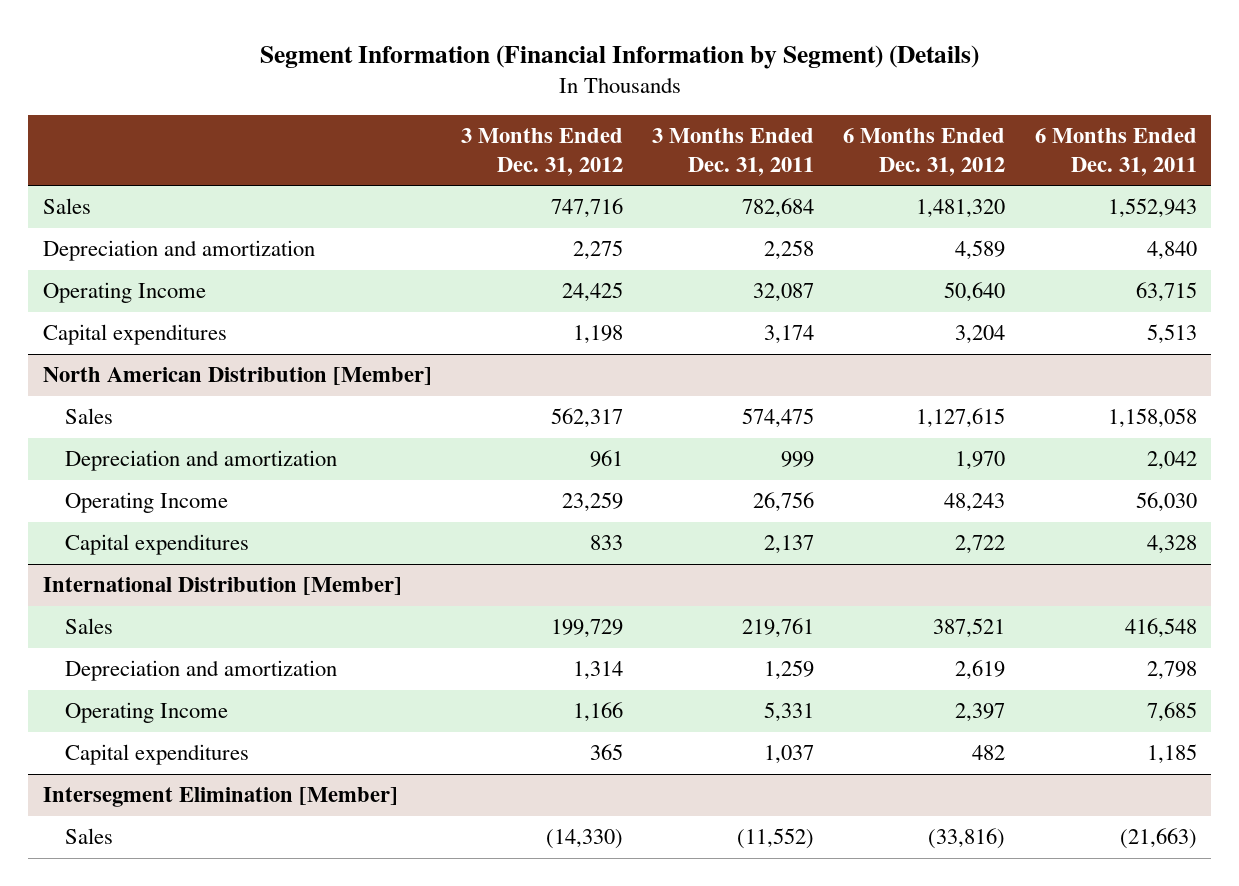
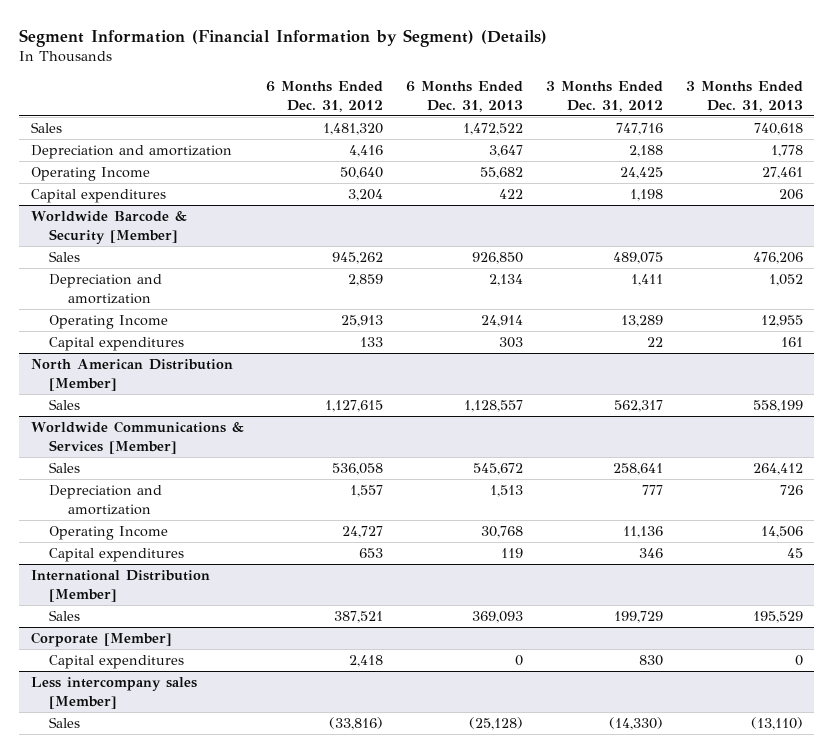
[652,128,815,176] 3 Months Ended Dec. 31, 2011 -> none
[1034,128,1197,176] 6 Months Ended Dec. 31, 2011 -> none
none -> [406,81,524,112] 6 Months Ended Dec. 31, 2013
none -> [685,81,803,112] 3 Months Ended Dec. 31, 2013
[572,240,623,261] 2,275 -> [628,144,663,157] 2,188
[955,240,1006,261] 4,589 -> [349,144,384,157] 4,416
none -> [30,210,187,244] Worldwide Barcode & Security [Member]
none -> [49,250,81,262] Sales
none -> [49,273,163,304] Depreciation and amortization
none -> [49,314,169,329] Operating Income
none -> [49,336,185,351] Capital expenditures
none -> [30,420,244,454] Worldwide Communications & Services [Member]
none -> [49,461,81,473] Sales
[589,450,623,468] 961 -> [641,484,663,495] 777
[955,451,1006,471] 1,970 -> [350,484,384,497] 1,557
[561,492,623,513] 23,259 -> [622,525,663,538] 11,136
[944,493,1006,513] 48,243 -> [342,525,384,538] 24,727
[589,535,623,551] 833 -> [638,547,663,558] 346
[955,535,1006,555] 2,722 -> [359,547,384,558] 653
[64,660,337,682] Depreciation and amortization -> none
[64,702,228,724] Operating Income -> none
[42,787,398,808] Intersegment Elimination [Member] -> none
none -> [30,631,172,647] Corporate [Member]
[589,744,623,761] 365 -> [638,654,663,666] 830
[972,745,1006,761] 482 -> [349,654,384,667] 2,418
none -> [30,676,197,709] Less intercompany sales [Member]

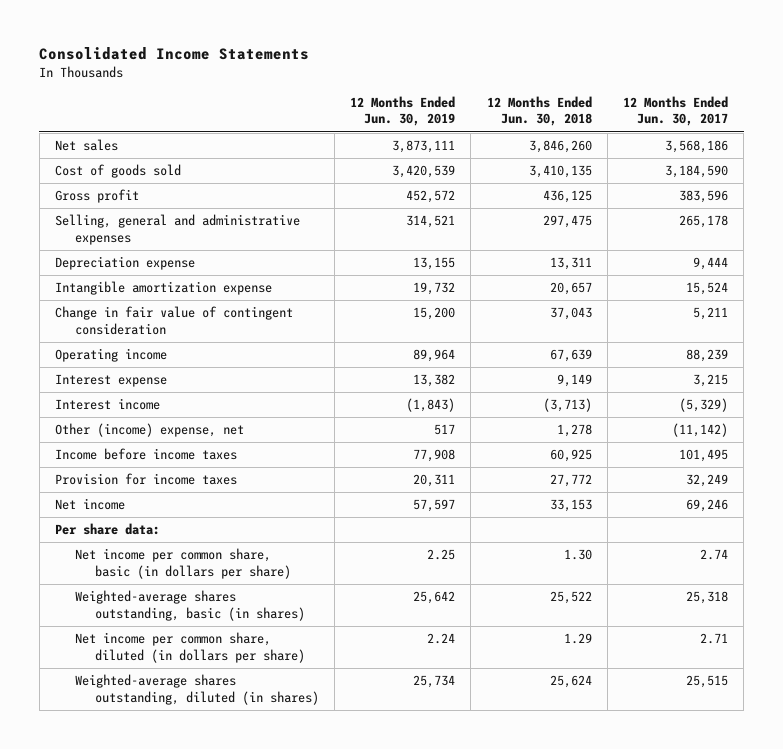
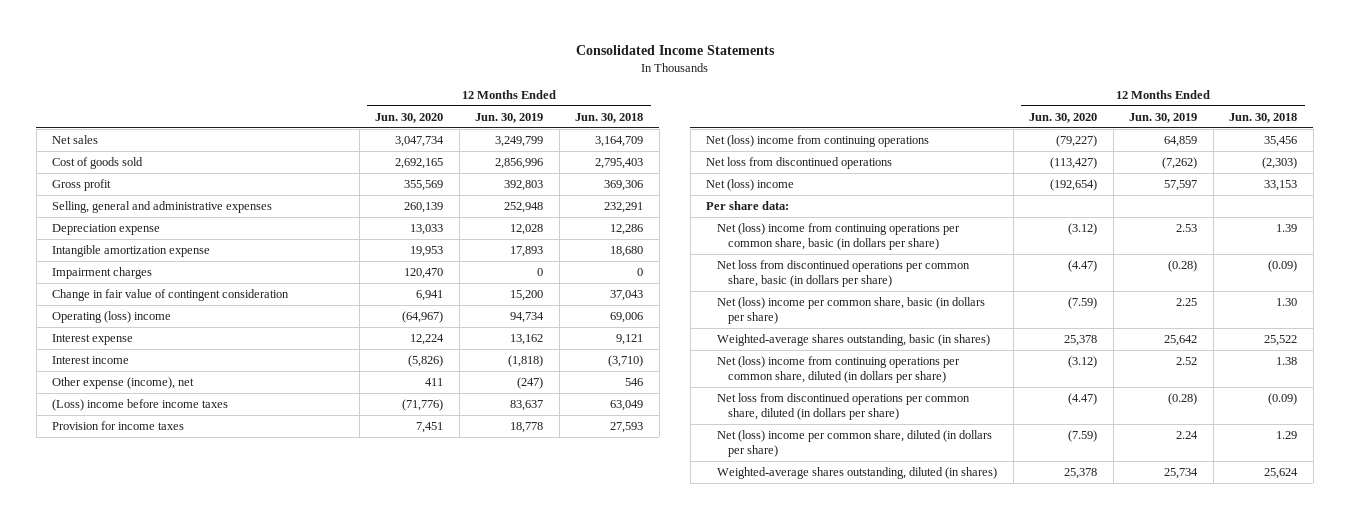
[623,95,729,127] 12 Months Ended Jun. 30, 2017 -> none
none -> [375,112,444,123] Jun. 30, 2020
[392,140,456,154] 3,873,111 -> [495,135,544,147] 3,249,799
[528,140,592,154] 3,846,260 -> [595,135,644,147] 3,164,709
[392,165,456,179] 3,420,539 -> [495,157,544,169] 2,856,996
[528,165,592,179] 3,410,135 -> [595,157,644,169] 2,795,403
[406,190,456,204] 452,572 -> [504,179,544,191] 392,803
[542,190,592,204] 436,125 -> [604,179,644,191] 369,306
[406,215,456,229] 314,521 -> [504,201,544,213] 252,948
[542,215,592,229] 297,475 -> [604,201,644,213] 232,291
[413,257,456,271] 13,155 -> [510,223,544,235] 12,028
[549,257,592,271] 13,311 -> [610,223,644,235] 12,286
[413,282,456,296] 19,732 -> [510,245,544,257] 17,893
[549,282,592,296] 20,657 -> [610,245,644,257] 18,680
none -> [52,266,153,279] Impairment charges
[55,348,168,363] Operating income -> [52,310,172,323] Operating (loss) income
[413,349,456,363] 89,964 -> [510,311,545,323] 94,734
[549,349,592,363] 67,639 -> [610,311,644,323] 69,006
[413,374,456,388] 13,382 -> [510,333,544,345] 13,162
[556,374,592,388] 9,149 -> [616,333,644,345] 9,121
[406,398,456,413] (1,843) -> [508,354,544,367] (1,818)
[542,398,592,413] (3,713) -> [608,354,644,367] (3,710)
[55,423,245,438] Other (income) expense, net -> [52,376,195,389] Other expense (income), net
[434,424,456,436] 517 -> [517,376,544,389] (247)
[556,424,592,438] 1,278 -> [625,377,644,386] 546
[55,448,238,461] Income before income taxes -> [52,398,229,411] (Loss) income before income taxes
[413,449,456,463] 77,908 -> [510,399,544,411] 83,637
[549,449,592,463] 60,925 -> [610,399,644,411] 63,049
[413,474,456,488] 20,311 -> [510,421,544,433] 18,778
[549,474,592,488] 27,772 -> [610,421,644,433] 27,593
none -> [706,134,930,147] Net (loss) income from continuing operations
none -> [706,156,893,169] Net loss from discontinued operations
[55,498,126,511] Net income -> [706,178,795,191] Net (loss) income
none -> [717,222,961,250] Net (loss) income from continuing operations per common share, basic (in dollars per share)
none -> [717,259,971,287] Net loss from discontinued operations per common share, basic (in dollars per share)
[74,548,291,579] Net income per common share, basic (in dollars per share) -> [717,296,986,324] Net (loss) income per common share, basic (in dollars per share)
none -> [717,355,961,383] Net (loss) income from continuing operations per common share, diluted (in dollars per share)
none -> [717,392,971,420] Net loss from discontinued operations per common share, diluted (in dollars per share)
[74,632,305,663] Net income per common share, diluted (in dollars per share) -> [717,429,993,457] Net (loss) income per common share, diluted (in dollars per share)

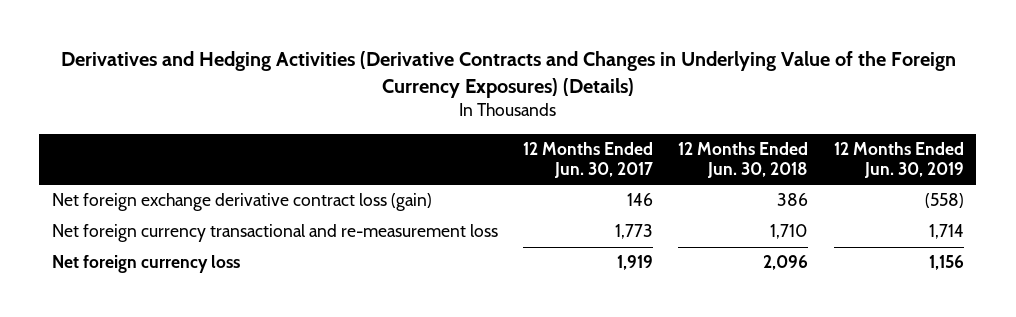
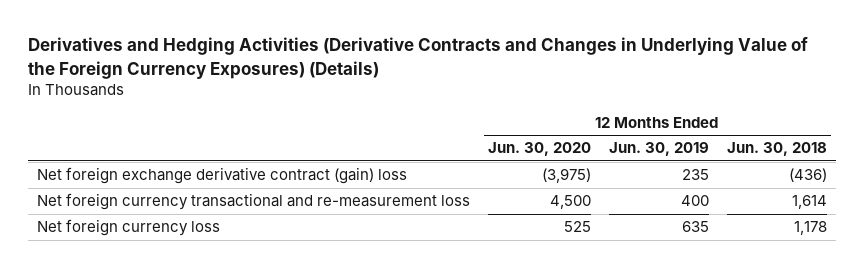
[523,141,654,178] 12 Months Ended Jun. 30, 2017 -> none
none -> [488,142,592,157] Jun. 30, 2020
[51,193,432,212] Net foreign exchange derivative contract loss (gain) -> [37,167,408,185] Net foreign exchange derivative contract (gain) loss
[777,193,809,207] 386 -> [788,168,827,183] (436)
[924,193,964,209] (558) -> [681,169,709,181] 235
[770,224,809,240] 1,710 -> [791,195,827,210] 1,614
[928,224,964,240] 1,714 -> [680,195,709,207] 400
[763,255,809,271] 2,096 -> [793,221,827,236] 1,178
[928,255,964,271] 1,156 -> [681,221,709,233] 635

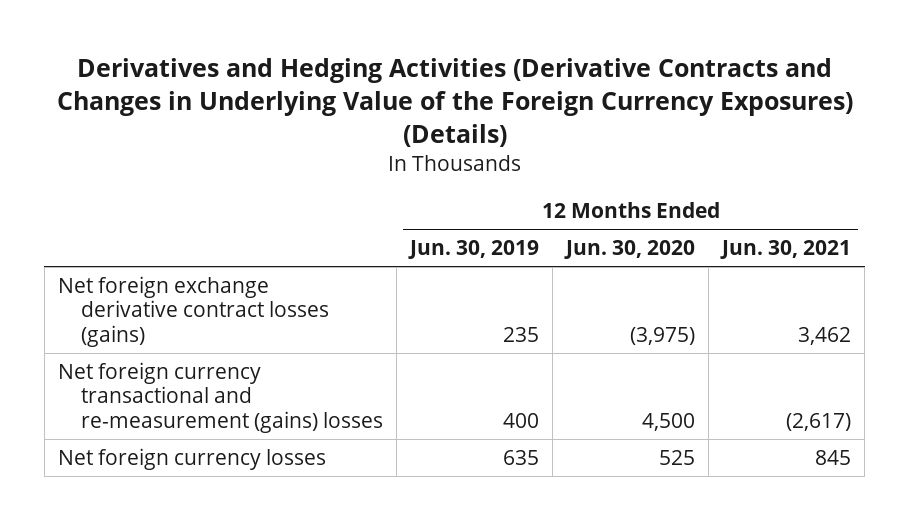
[726,142,827,157] Jun. 30, 2018 -> none
none -> [720,240,852,260] Jun. 30, 2021
[37,167,408,185] Net foreign exchange derivative contract (gain) loss -> [57,275,329,347] Net foreign exchange derivative contract losses (gains)
[37,193,471,211] Net foreign currency transactional and re-measurement loss -> [57,361,383,433] Net foreign currency transactional and re-measurement (gains) losses
[37,219,221,237] Net foreign currency loss -> [57,447,326,470] Net foreign currency losses

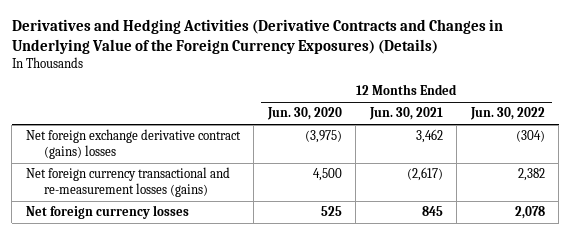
[407,240,539,260] Jun. 30, 2019 -> none
none -> [469,107,545,121] Jun. 30, 2022
[57,275,329,347] Net foreign exchange derivative contract losses (gains) -> [25,129,241,160] Net foreign exchange derivative contract (gains) losses
[57,361,383,433] Net foreign currency transactional and re-measurement (gains) losses -> [25,167,230,198] Net foreign currency transactional and re-measurement losses (gains)

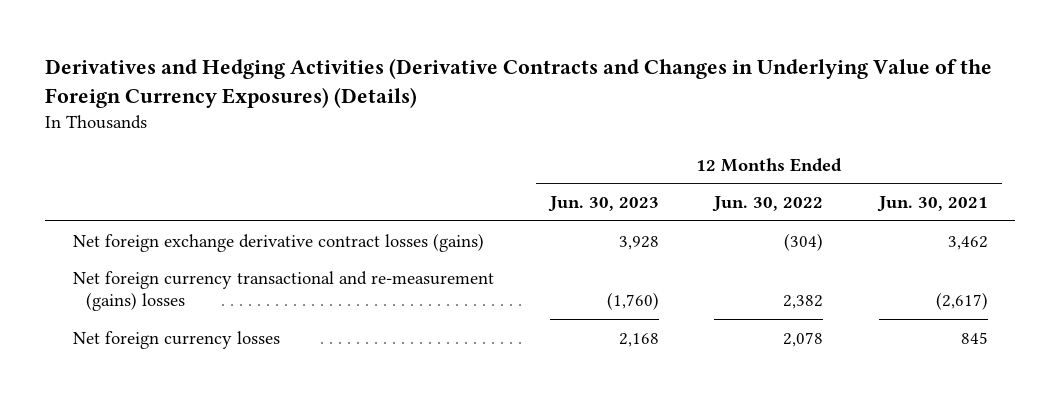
[266,107,342,121] Jun. 30, 2020 -> none
none -> [547,196,659,213] Jun. 30, 2023
[25,129,241,160] Net foreign exchange derivative contract (gains) losses -> [73,232,485,252] Net foreign exchange derivative contract losses (gains)
[25,167,230,198] Net foreign currency transactional and re-measurement losses (gains) -> [73,270,495,312] Net foreign currency transactional and re-measurement (gains) losses

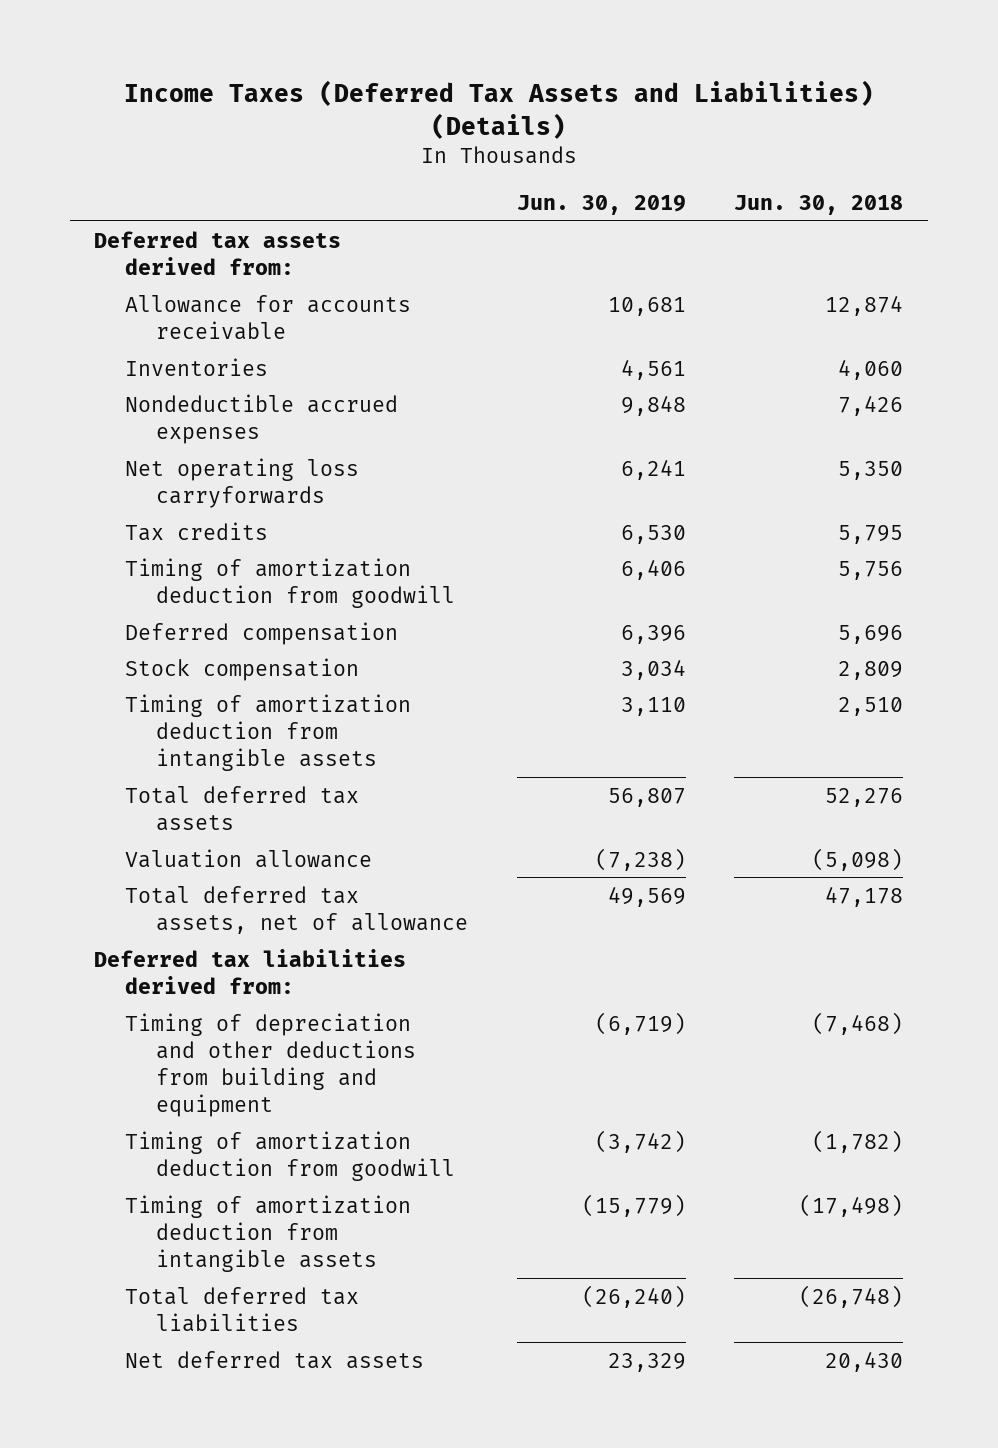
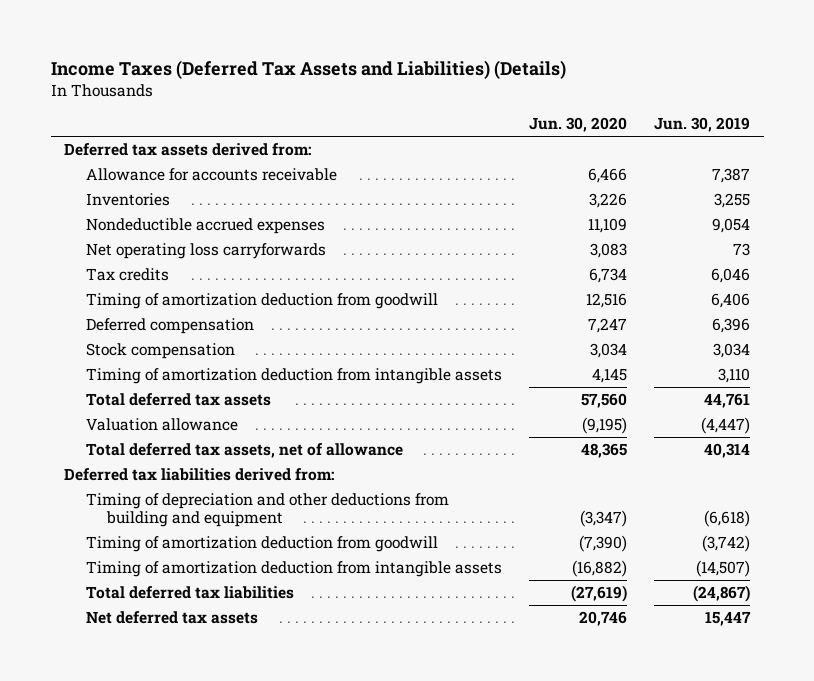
[734,195,904,216] Jun. 30, 2018 -> none
none -> [528,117,627,133] Jun. 30, 2020
[607,296,686,316] 10,681 -> [712,168,751,184] 7,387
[620,358,686,380] 4,561 -> [714,193,751,209] 3,255
[620,394,686,416] 9,848 -> [712,218,751,234] 9,054
[620,458,686,480] 6,241 -> [733,243,751,257] 73
[620,524,686,544] 6,530 -> [711,268,751,284] 6,046
[607,787,686,807] 56,807 -> [704,393,751,409] 44,761
[594,847,686,871] (7,238) -> [701,417,751,435] (4,447)
[607,885,686,907] 49,569 -> [704,443,751,459] 40,314
[594,1011,686,1035] (6,719) -> [704,510,751,528] (6,618)
[581,1193,686,1217] (15,779) -> [696,560,751,578] (14,507)
[581,1284,686,1308] (26,240) -> [693,585,751,603] (24,867)
[607,1352,686,1372] 23,329 -> [705,611,752,627] 15,447

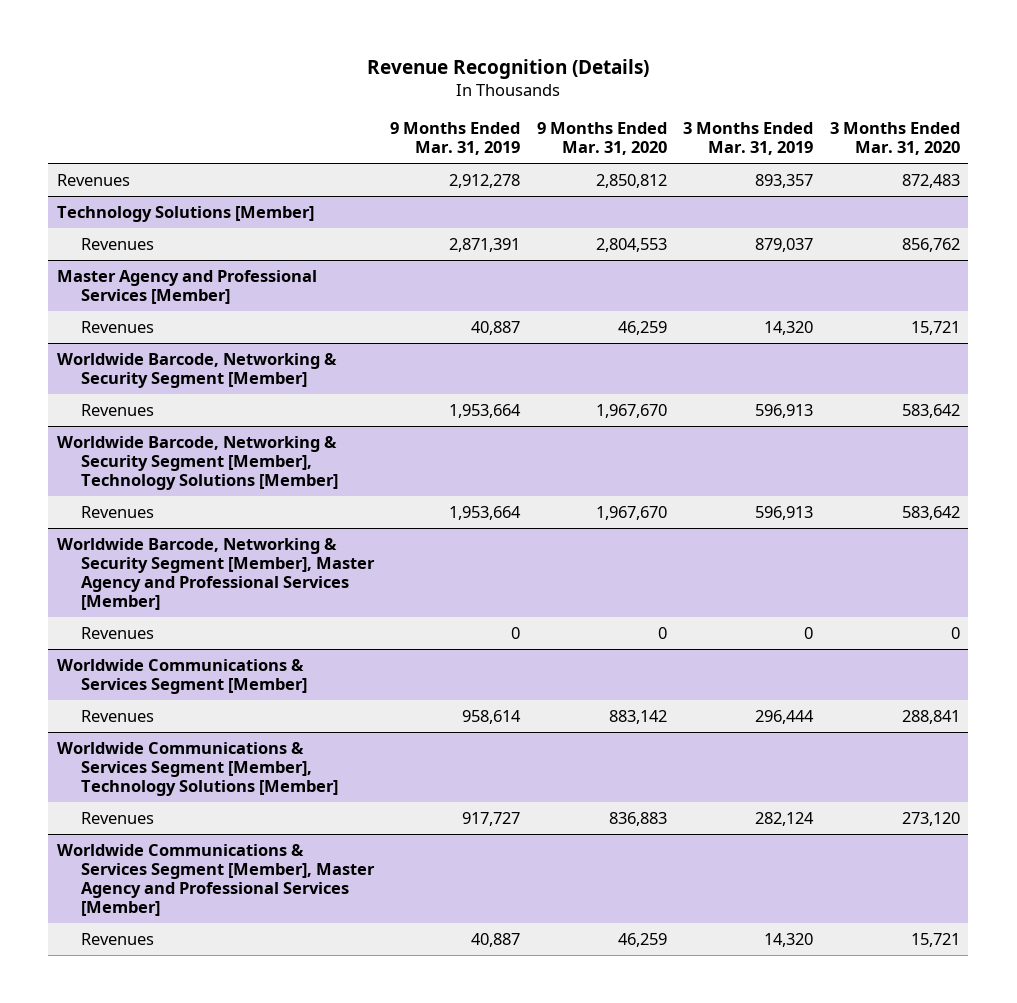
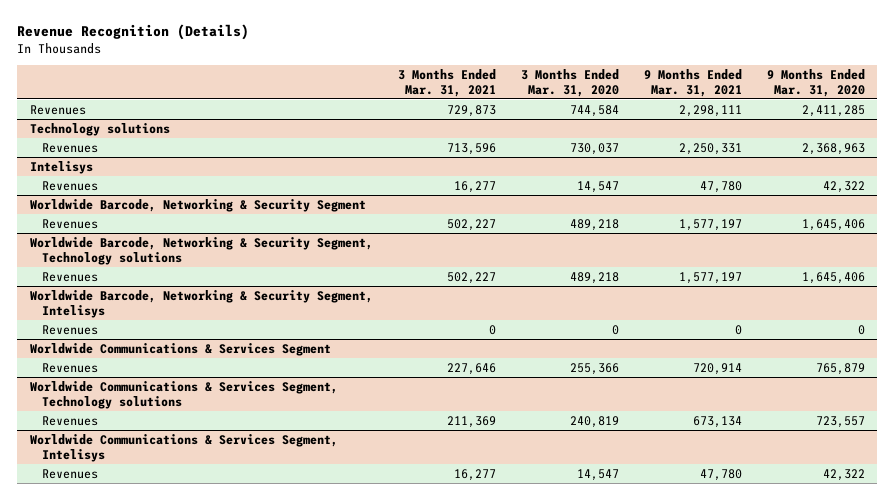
[390,122,521,156] 9 Months Ended Mar. 31, 2019 -> none
[683,122,814,156] 3 Months Ended Mar. 31, 2019 -> none
none -> [397,68,496,97] 3 Months Ended Mar. 31, 2021
none -> [643,68,742,97] 9 Months Ended Mar. 31, 2021
[56,269,317,304] Master Agency and Professional Services [Member] -> none
[56,537,375,610] Worldwide Barcode, Networking & Security Segment [Member], Master Agency and Professional Services [Member] -> none
[595,173,667,188] 2,850,812 -> [801,104,865,117] 2,411,285
[901,173,960,188] 872,483 -> [569,104,619,117] 744,584
[56,205,314,222] Technology Solutions [Member] -> [29,122,170,136] Technology solutions
[595,237,667,252] 2,804,553 -> [801,142,865,155] 2,368,963
[901,237,960,252] 856,762 -> [569,142,619,155] 730,037
none -> [29,160,93,174] Intelisys
[617,320,667,335] 46,259 -> [822,180,865,193] 42,322
[910,320,960,335] 15,721 -> [576,180,619,193] 14,547
[56,352,337,388] Worldwide Barcode, Networking & Security Segment [Member] -> [29,198,366,212] Worldwide Barcode, Networking & Security Segment
[595,403,667,418] 1,967,670 -> [801,218,865,231] 1,645,406
[901,403,960,418] 583,642 -> [569,218,619,231] 489,218
[56,435,338,490] Worldwide Barcode, Networking & Security Segment [Member], Technology Solutions [Member] -> [29,236,373,265] Worldwide Barcode, Networking & Security Segment, Technology solutions
[595,505,667,520] 1,967,670 -> [801,271,865,284] 1,645,406
[901,505,960,520] 583,642 -> [569,271,619,284] 489,218
none -> [29,289,373,318] Worldwide Barcode, Networking & Security Segment, Intelisys
[56,843,375,916] Worldwide Communications & Services Segment [Member], Master Agency and Professional Services [Member] -> none
[56,658,307,694] Worldwide Communications & Services Segment [Member] -> [29,342,331,356] Worldwide Communications & Services Segment
[608,709,667,724] 883,142 -> [815,362,865,375] 765,879
[901,709,960,724] 288,841 -> [569,362,619,375] 255,366
[56,741,338,796] Worldwide Communications & Services Segment [Member], Technology Solutions [Member] -> [29,380,338,409] Worldwide Communications & Services Segment, Technology solutions
[608,811,667,826] 836,883 -> [815,415,865,428] 723,557
[901,811,960,826] 273,120 -> [569,415,619,428] 240,819
none -> [29,433,338,462] Worldwide Communications & Services Segment, Intelisys
[617,932,667,947] 46,259 -> [822,468,865,481] 42,322
[910,932,960,947] 15,721 -> [576,468,619,481] 14,547

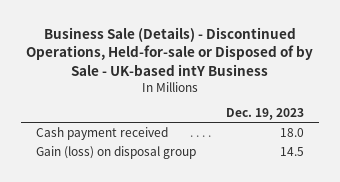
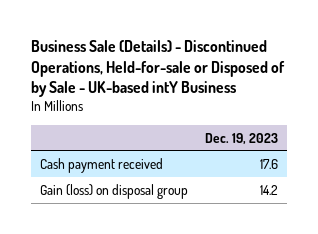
[279,127,304,137] 18.0 -> [260,158,279,169] 17.6
[279,146,304,156] 14.5 -> [260,184,279,195] 14.2

